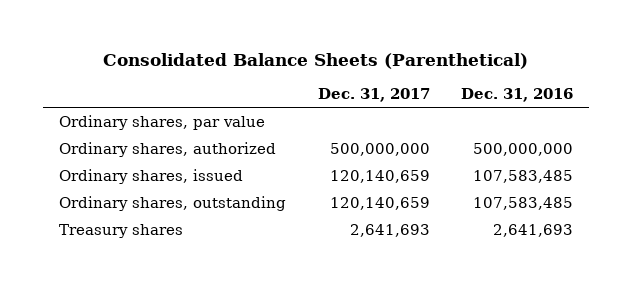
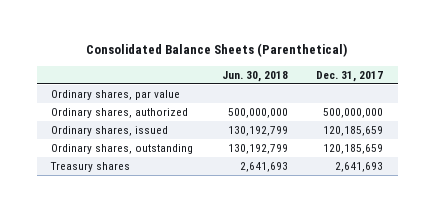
[461,88,574,103] Dec. 31, 2016 -> none
none -> [221,70,288,82] Jun. 30, 2018
[329,169,430,183] 120,140,659 -> [323,125,384,136] 120,185,659
[329,196,430,210] 120,140,659 -> [323,143,384,154] 120,185,659

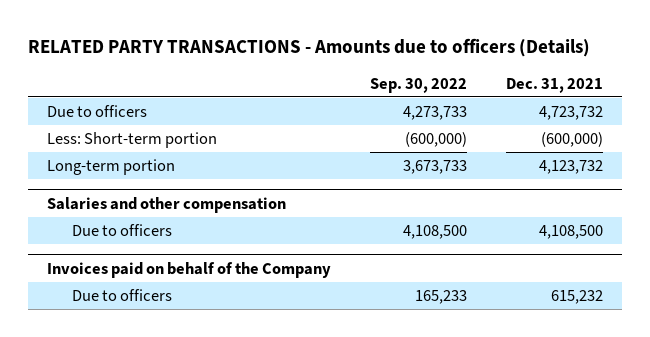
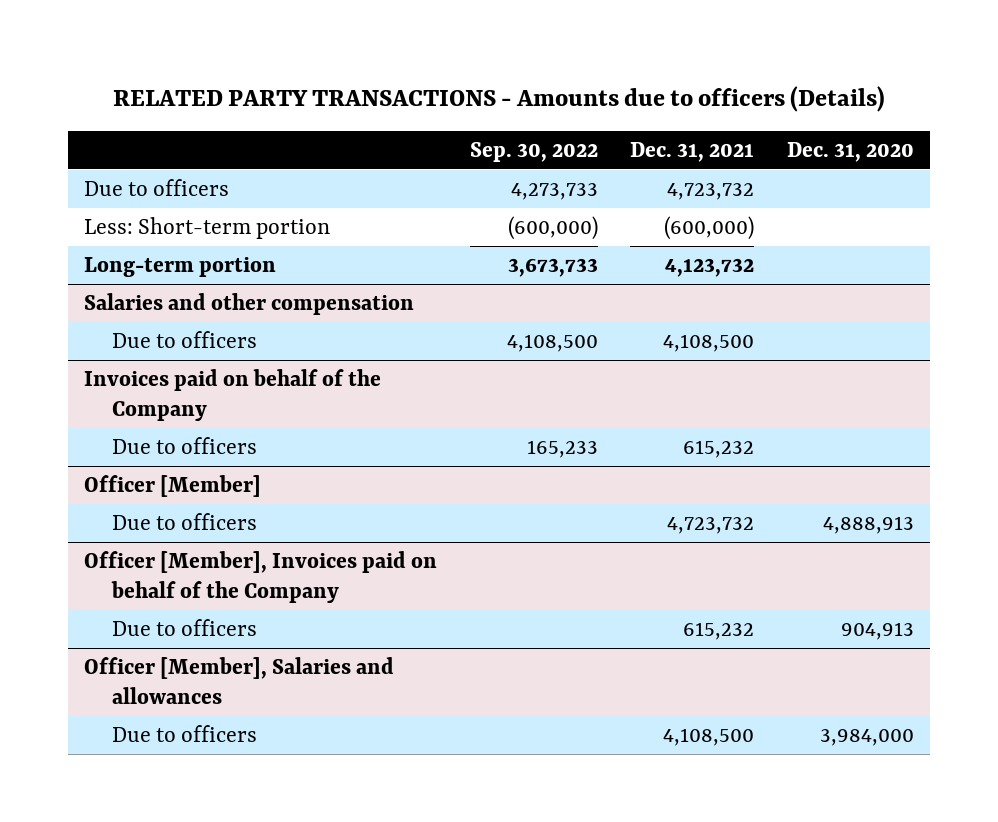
none -> [786,141,914,162] Dec. 31, 2020
none -> [84,475,262,498] Officer [Member]
none -> [112,513,258,531] Due to officers
none -> [84,551,438,604] Officer [Member], Invoices paid on behalf of the Company
none -> [112,619,258,637] Due to officers
none -> [84,657,395,705] Officer [Member], Salaries and allowances
none -> [112,725,258,743] Due to officers

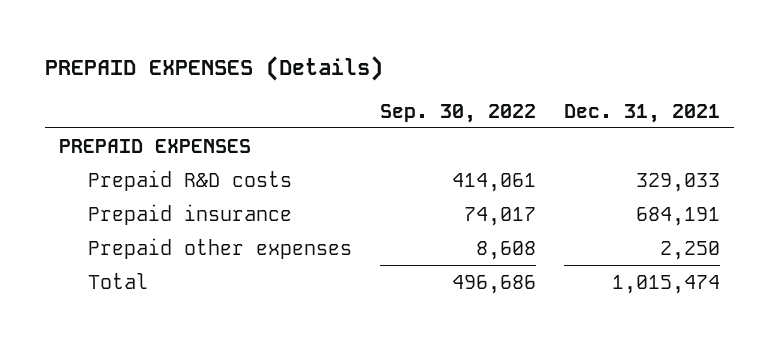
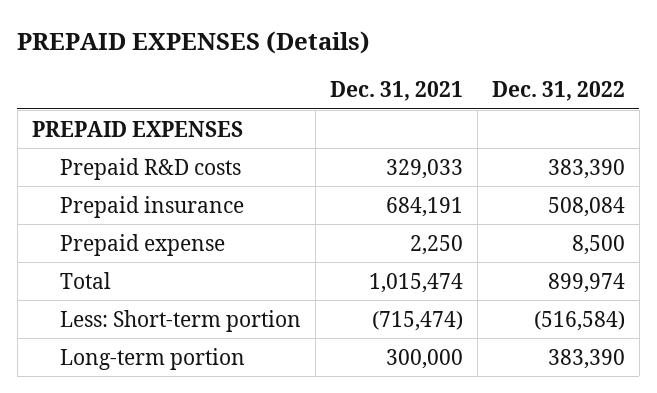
[379,103,536,123] Sep. 30, 2022 -> none
none -> [491,81,625,102] Dec. 31, 2022
[87,237,352,259] Prepaid other expenses -> [59,233,225,256] Prepaid expense
none -> [59,309,301,332] Less: Short-term portion
none -> [59,347,245,370] Long-term portion

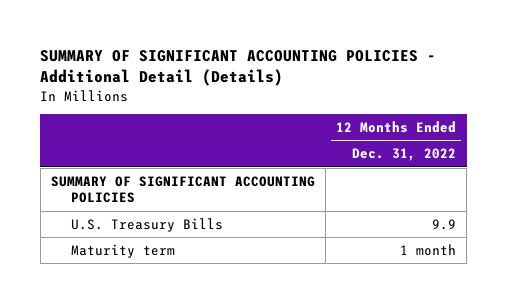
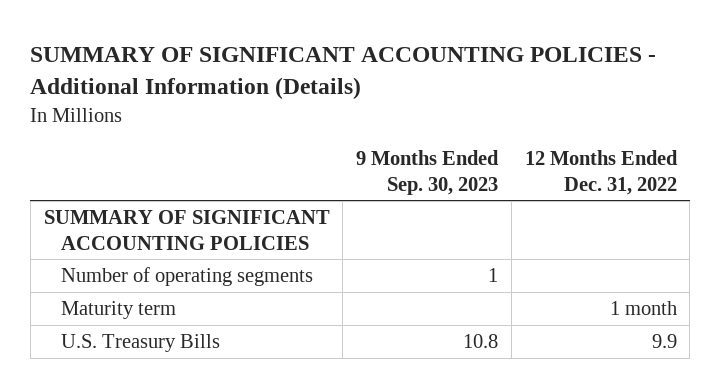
[40,50,437,87] SUMMARY OF SIGNIFICANT ACCOUNTING POLICIES - Additional Detail (Details) -> [30,47,657,99] SUMMARY OF SIGNIFICANT ACCOUNTING POLICIES - Additional Information (Details)
none -> [356,150,500,195] 9 Months Ended Sep. 30, 2023
none -> [60,267,313,287] Number of operating segments
[70,217,223,232] U.S. Treasury Bills -> [60,334,220,353] U.S. Treasury Bills

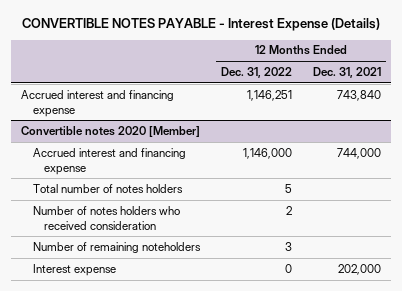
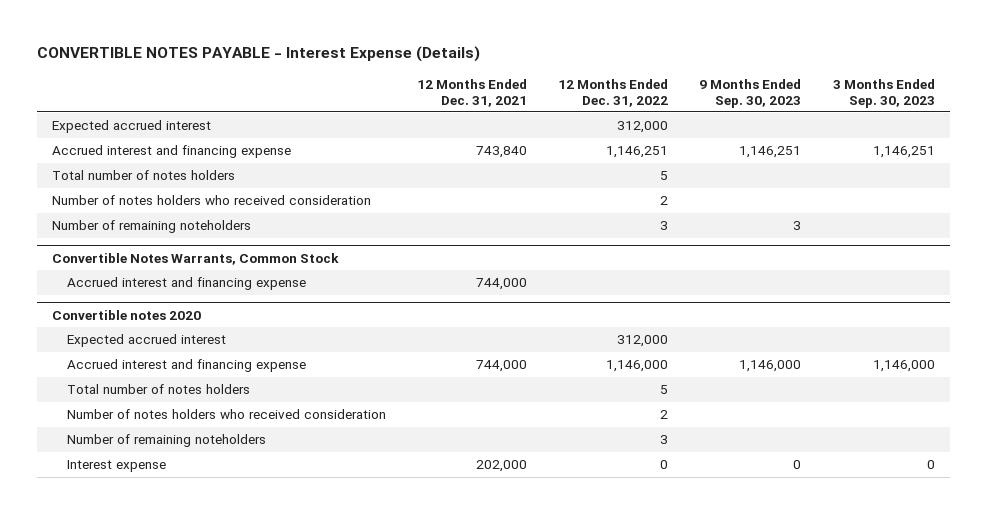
none -> [699,78,802,108] 9 Months Ended Sep. 30, 2023
none -> [832,78,935,108] 3 Months Ended Sep. 30, 2023
none -> [52,120,212,134] Expected accrued interest
none -> [52,170,236,181] Total number of notes holders
none -> [52,195,372,206] Number of notes holders who received consideration
none -> [52,220,252,234] Number of remaining noteholders
none -> [52,253,340,266] Convertible Notes Warrants, Common Stock
none -> [66,277,306,291] Accrued interest and financing expense
[21,125,201,137] Convertible notes 2020 [Member] -> [52,310,202,321] Convertible notes 2020
none -> [66,334,226,348] Expected accrued interest

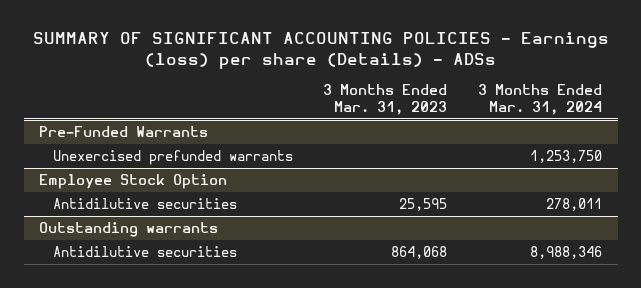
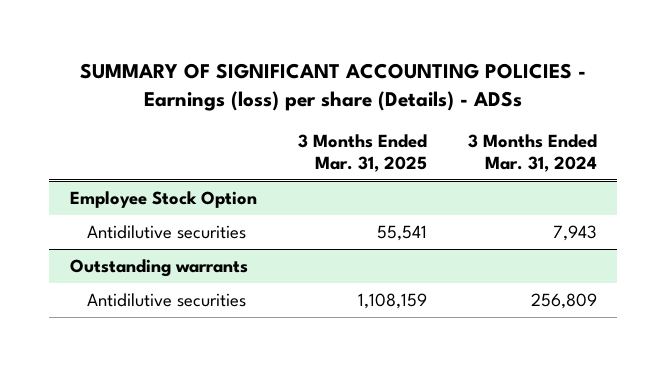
[323,84,448,115] 3 Months Ended Mar. 31, 2023 -> none
none -> [297,134,427,172] 3 Months Ended Mar. 31, 2025
[39,126,209,138] Pre-Funded Warrants -> none
[52,150,293,166] Unexercised prefunded warrants -> none
[546,198,603,212] 278,011 -> [552,225,597,242] 7,943
[530,246,603,260] 8,988,346 -> [530,293,597,310] 256,809

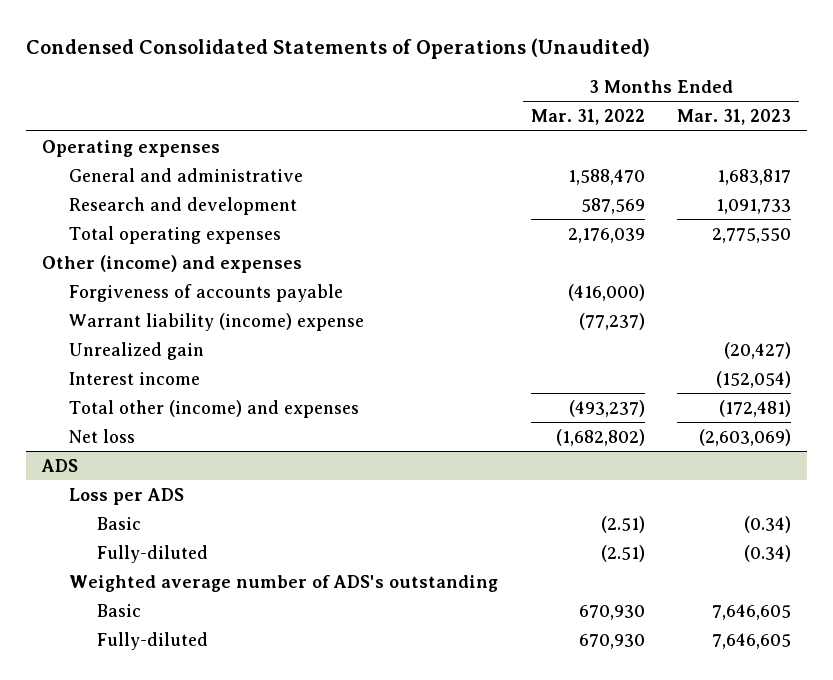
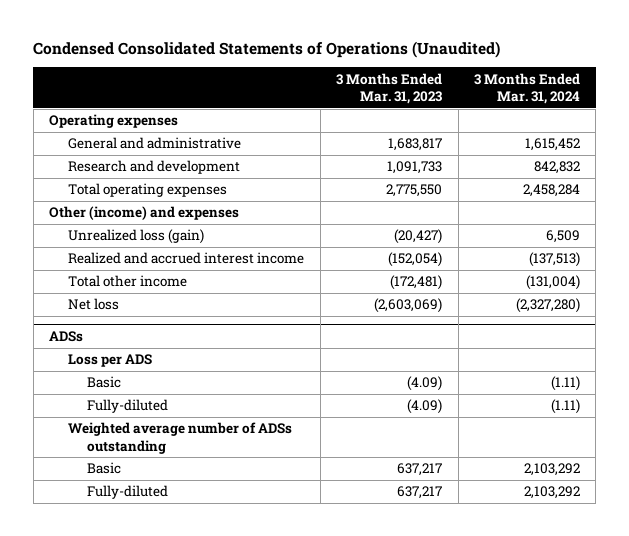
[530,109,645,126] Mar. 31, 2022 -> none
none -> [473,72,580,104] 3 Months Ended Mar. 31, 2024
[69,283,344,302] Forgiveness of accounts payable -> none
[69,312,365,331] Warrant liability (income) expense -> none
[69,341,205,360] Unrealized gain -> [68,229,205,245] Unrealized loss (gain)
[69,371,201,385] Interest income -> [68,252,305,265] Realized and accrued interest income
[69,399,360,418] Total other (income) and expenses -> [68,275,188,288] Total other income
[41,458,79,472] ADS -> [49,330,84,342] ADSs
[744,515,792,533] (0.34) -> [407,376,443,392] (4.09)
[744,544,792,562] (0.34) -> [407,399,443,415] (4.09)
[69,574,499,592] Weighted average number of ADS's outstanding -> [68,422,293,454] Weighted average number of ADSs outstanding
[712,603,792,620] 7,646,605 -> [397,463,443,477] 637,217
[712,632,792,649] 7,646,605 -> [397,486,443,500] 637,217

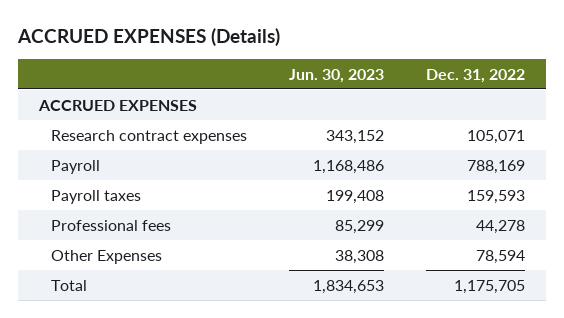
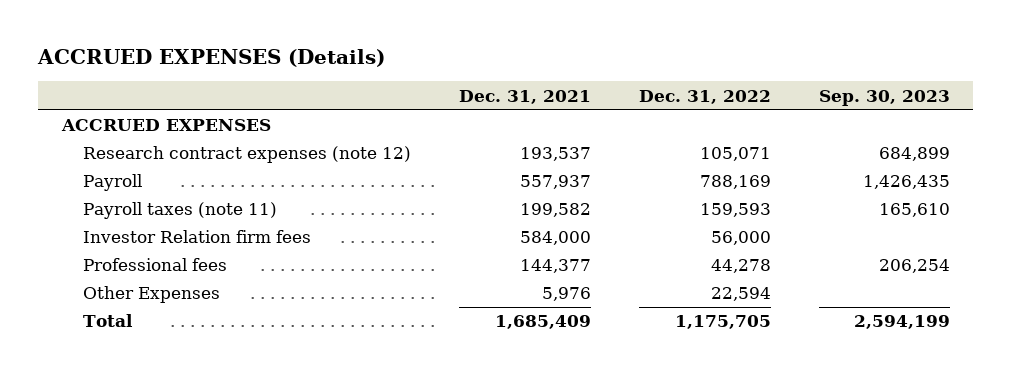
[289,68,385,83] Jun. 30, 2023 -> none
none -> [458,89,591,104] Dec. 31, 2021
none -> [818,89,950,106] Sep. 30, 2023
[51,129,248,144] Research contract expenses -> [82,146,411,164] Research contract expenses (note 12)
[51,189,142,204] Payroll taxes -> [82,202,277,220] Payroll taxes (note 11)
none -> [82,230,311,244] Investor Relation firm fees
[475,249,525,264] 78,594 -> [710,287,771,302] 22,594

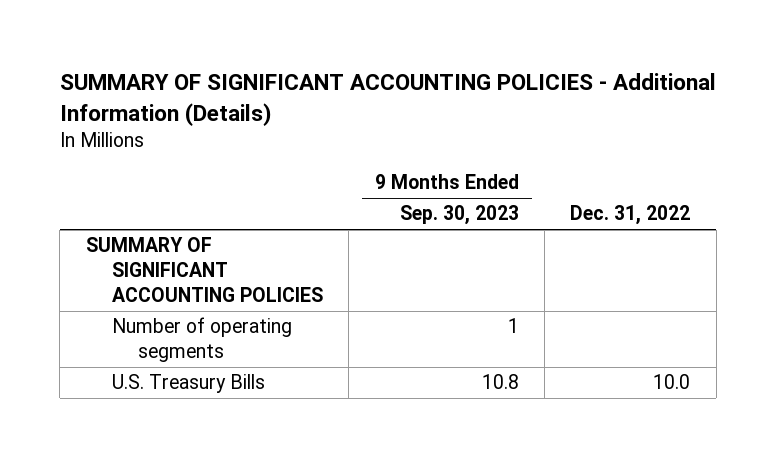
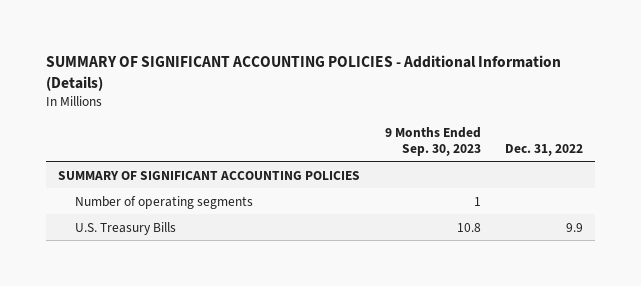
[653,374,691,390] 10.0 -> [565,222,583,232] 9.9

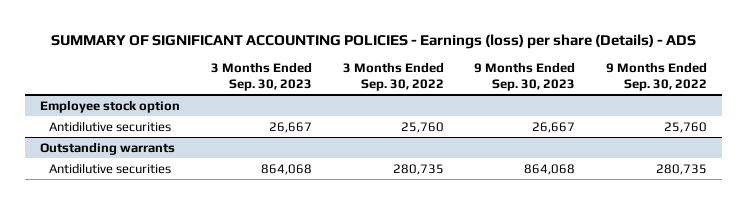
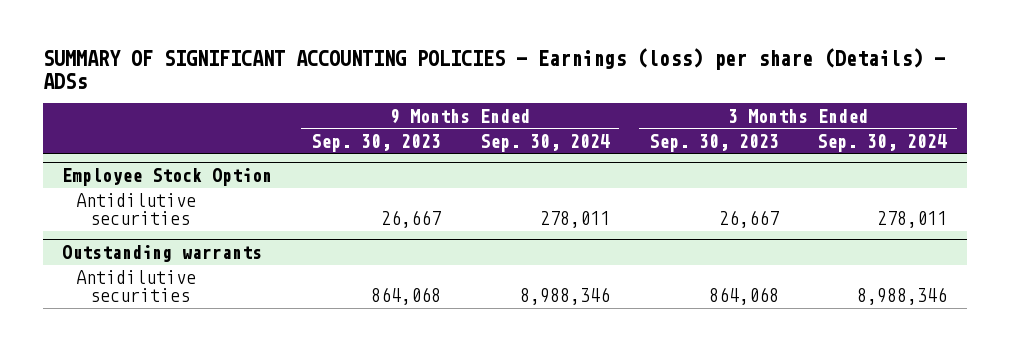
[50,33,696,49] SUMMARY OF SIGNIFICANT ACCOUNTING POLICIES - Earnings (loss) per share (Details) - ADS -> [42,47,945,89] SUMMARY OF SIGNIFICANT ACCOUNTING POLICIES - Earnings (loss) per share (Details) - ADSs
[342,62,444,91] 3 Months Ended Sep. 30, 2022 -> none
[606,62,708,91] 9 Months Ended Sep. 30, 2022 -> none
none -> [479,133,610,152] Sep. 30, 2024
none -> [817,133,948,152] Sep. 30, 2024
[40,99,181,113] Employee stock option -> [62,168,273,187] Employee Stock Option

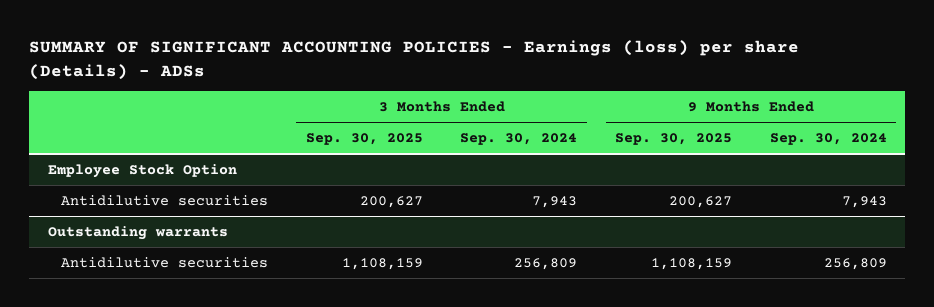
[310,133,441,152] Sep. 30, 2023 -> none
[648,133,779,152] Sep. 30, 2023 -> none
none -> [305,133,423,146] Sep. 30, 2025
none -> [615,133,733,146] Sep. 30, 2025
[539,210,610,228] 278,011 -> [841,195,887,208] 7,943
[877,210,948,228] 278,011 -> [532,195,578,208] 7,943
[519,286,610,305] 8,988,346 -> [823,257,887,270] 256,809
[857,286,948,305] 8,988,346 -> [514,257,578,270] 256,809

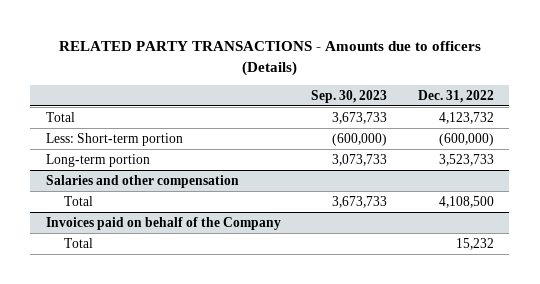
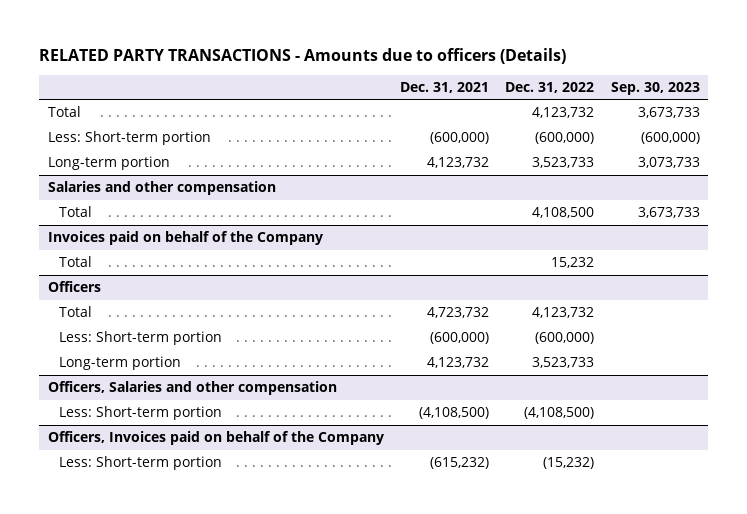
none -> [399,82,489,94] Dec. 31, 2021
none -> [47,281,101,293] Officers
none -> [58,306,92,318] Total
none -> [58,331,222,346] Less: Short-term portion
none -> [58,356,181,371] Long-term portion
none -> [47,381,337,396] Officers, Salaries and other compensation
none -> [58,406,222,421] Less: Short-term portion
none -> [47,431,384,446] Officers, Invoices paid on behalf of the Company
none -> [58,456,222,471] Less: Short-term portion

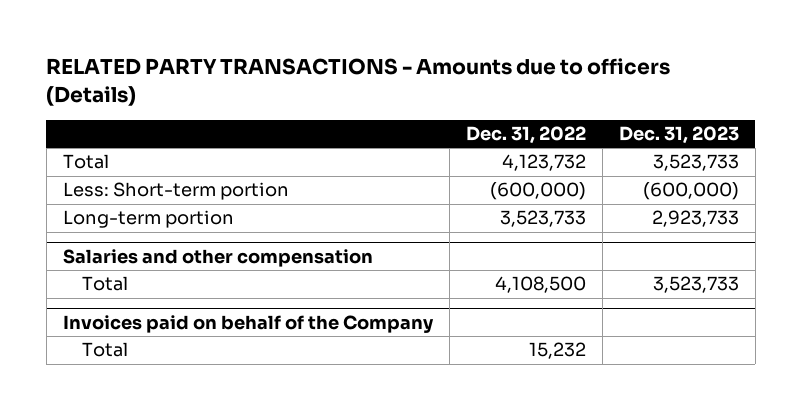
[399,82,489,94] Dec. 31, 2021 -> none
[610,82,700,96] Sep. 30, 2023 -> none
none -> [618,125,739,144] Dec. 31, 2023
[47,281,101,293] Officers -> none
[58,306,92,318] Total -> none
[58,331,222,346] Less: Short-term portion -> none
[58,356,181,371] Long-term portion -> none
[47,381,337,396] Officers, Salaries and other compensation -> none
[58,406,222,421] Less: Short-term portion -> none
[47,431,384,446] Officers, Invoices paid on behalf of the Company -> none
[58,456,222,471] Less: Short-term portion -> none

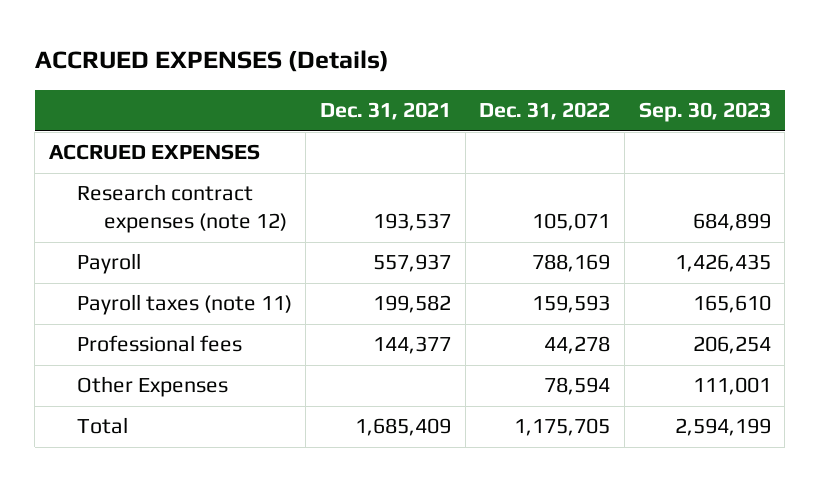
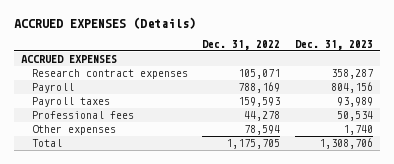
[320,102,452,121] Dec. 31, 2021 -> none
[638,102,771,123] Sep. 30, 2023 -> none
none -> [294,39,373,50] Dec. 31, 2023
[76,184,288,234] Research contract expenses (note 12) -> [31,69,188,80] Research contract expenses
[76,294,292,316] Payroll taxes (note 11) -> [31,97,110,108] Payroll taxes
[76,376,228,398] Other Expenses -> [31,125,116,136] Other expenses

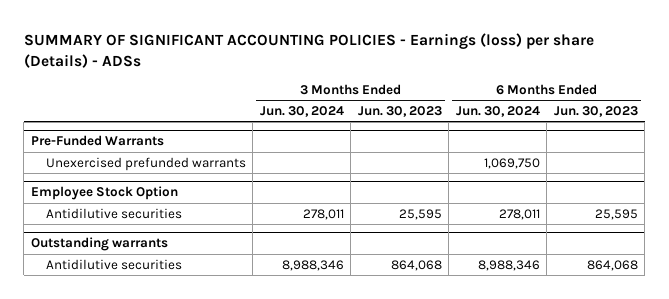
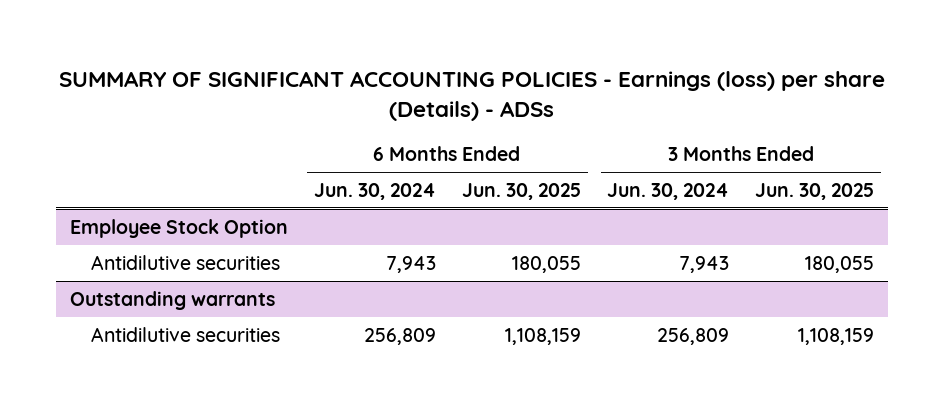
[357,105,442,117] Jun. 30, 2023 -> none
[553,105,638,117] Jun. 30, 2023 -> none
none -> [462,182,582,200] Jun. 30, 2025
none -> [755,182,875,200] Jun. 30, 2025
[30,135,164,147] Pre-Funded Warrants -> none
[45,156,246,171] Unexercised prefunded warrants -> none
[302,208,344,220] 278,011 -> [679,255,730,273] 7,943
[498,208,540,220] 278,011 -> [385,255,436,273] 7,943
[281,259,344,271] 8,988,346 -> [657,327,730,345] 256,809
[477,259,540,271] 8,988,346 -> [363,327,436,345] 256,809

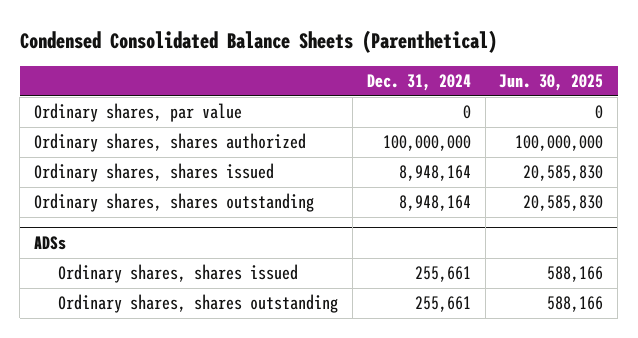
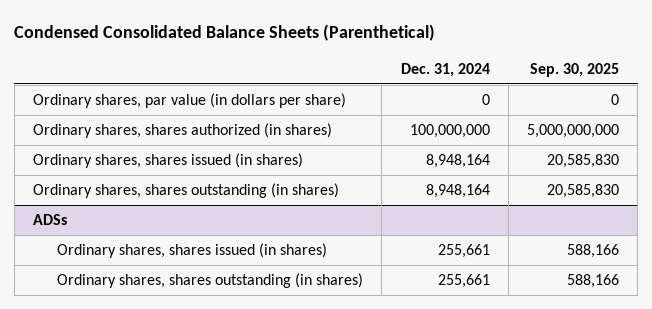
[499,74,604,92] Jun. 30, 2025 -> none
none -> [529,63,619,78] Sep. 30, 2025
[34,103,243,123] Ordinary shares, par value -> [32,92,346,108] Ordinary shares, par value (in dollars per share)
[34,133,307,153] Ordinary shares, shares authorized -> [32,122,332,138] Ordinary shares, shares authorized (in shares)
[34,163,275,183] Ordinary shares, shares issued -> [32,152,303,168] Ordinary shares, shares issued (in shares)
[34,193,315,213] Ordinary shares, shares outstanding -> [32,182,339,198] Ordinary shares, shares outstanding (in shares)
[57,264,298,284] Ordinary shares, shares issued -> [57,242,328,258] Ordinary shares, shares issued (in shares)
[57,294,338,314] Ordinary shares, shares outstanding -> [57,272,364,288] Ordinary shares, shares outstanding (in shares)

